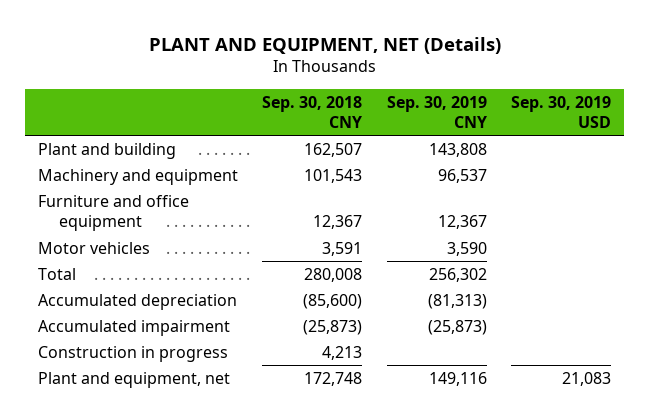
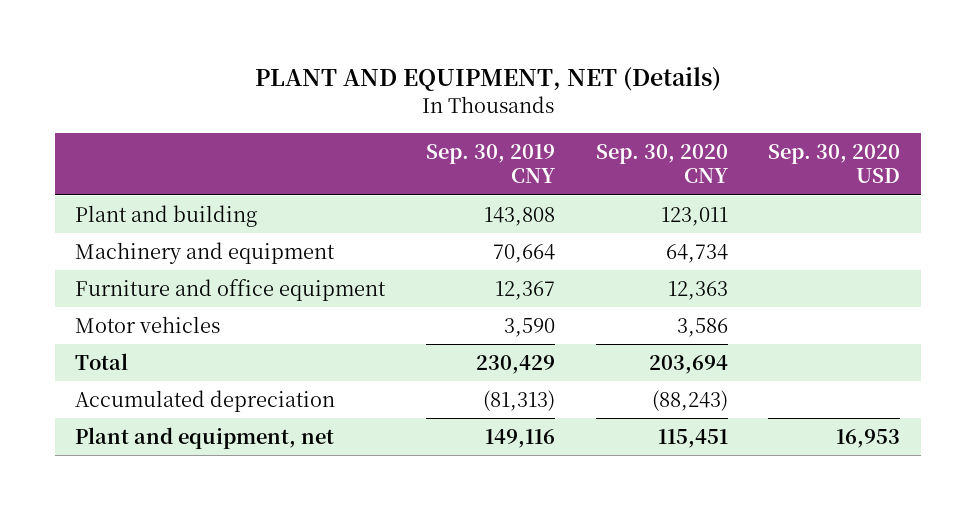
[262,95,363,128] Sep. 30, 2018 CNY -> none
[511,95,612,128] Sep. 30, 2019 USD -> none
none -> [595,143,728,184] Sep. 30, 2020 CNY
none -> [768,143,901,184] Sep. 30, 2020 USD
[437,169,487,184] 96,537 -> [492,243,555,263] 70,664
[428,268,487,283] 256,302 -> [475,354,555,374] 230,429
[37,320,230,337] Accumulated impairment -> none
[37,346,228,363] Construction in progress -> none

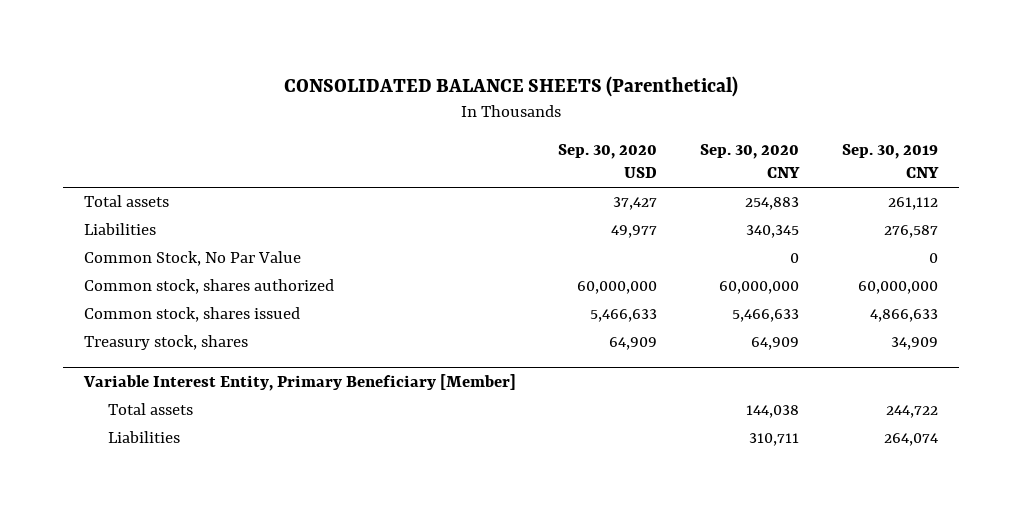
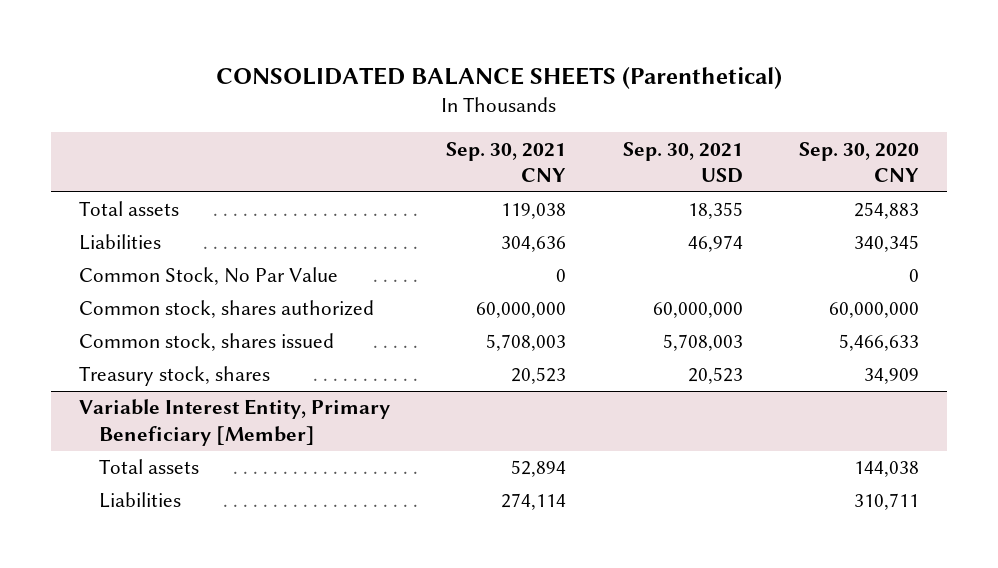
[558,143,658,179] Sep. 30, 2020 USD -> none
[841,143,939,179] Sep. 30, 2019 CNY -> none
none -> [446,141,567,183] Sep. 30, 2021 CNY
none -> [622,141,743,184] Sep. 30, 2021 USD
[751,337,800,351] 64,909 -> [863,368,919,385] 34,909

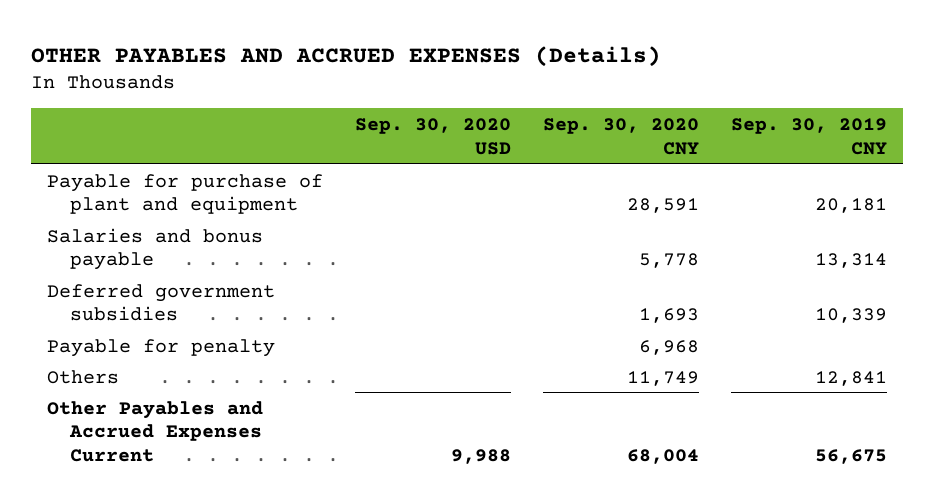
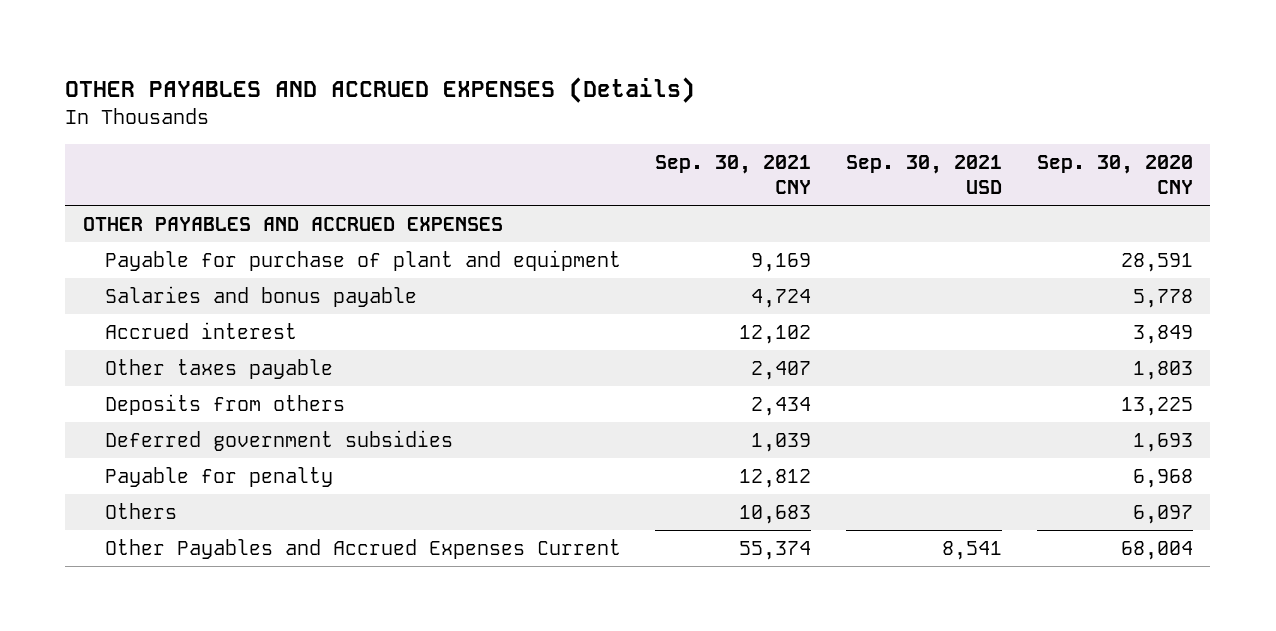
[354,117,511,155] Sep. 30, 2020 USD -> none
[731,117,888,155] Sep. 30, 2019 CNY -> none
none -> [655,154,812,195] Sep. 30, 2021 CNY
none -> [846,154,1003,195] Sep. 30, 2021 USD
none -> [82,217,503,232] OTHER PAYABLES AND ACCRUED EXPENSES
none -> [104,322,297,340] Accrued interest
none -> [104,359,333,380] Other taxes payable
none -> [104,394,345,416] Deposits from others
[627,370,700,386] 11,749 -> [1132,505,1193,525] 6,097

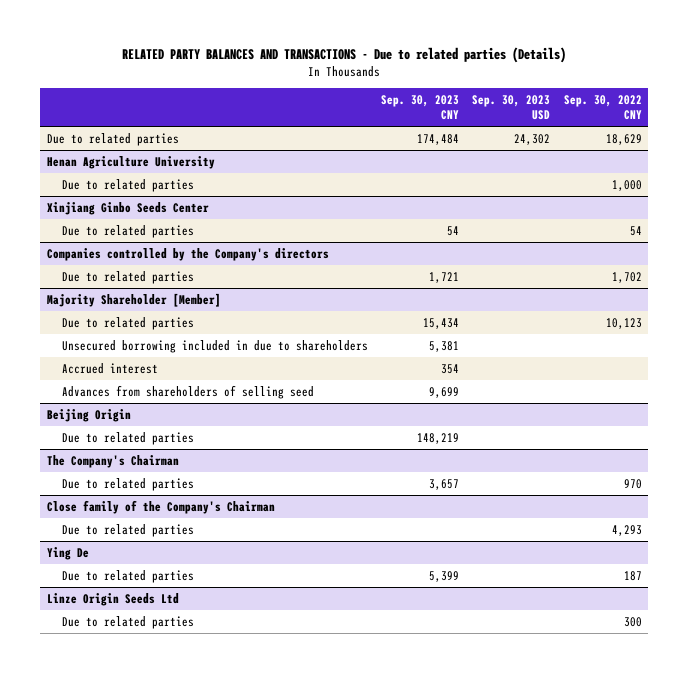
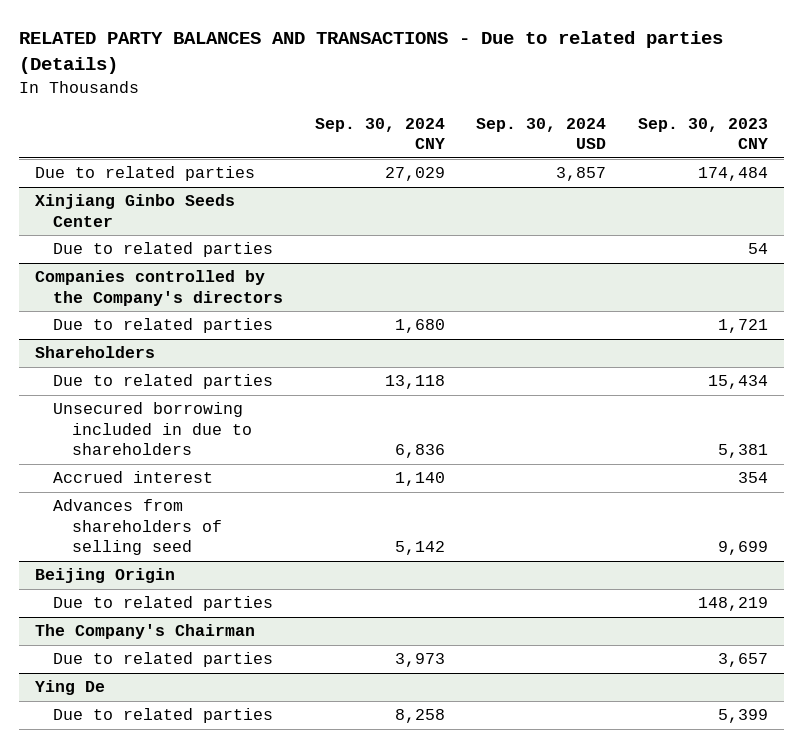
[472,94,551,121] Sep. 30, 2023 USD -> none
[563,94,642,121] Sep. 30, 2022 CNY -> none
none -> [314,117,445,150] Sep. 30, 2024 CNY
none -> [476,117,607,150] Sep. 30, 2024 USD
[46,155,215,169] Henan Agriculture University -> none
[61,178,194,192] Due to related parties -> none
[46,292,221,307] Majority Shareholder [Member] -> [34,346,155,359] Shareholders
[46,499,275,514] Close family of the Company's Chairman -> none
[61,523,194,537] Due to related parties -> none
[46,592,179,606] Linze Origin Seeds Ltd -> none
[61,615,194,629] Due to related parties -> none

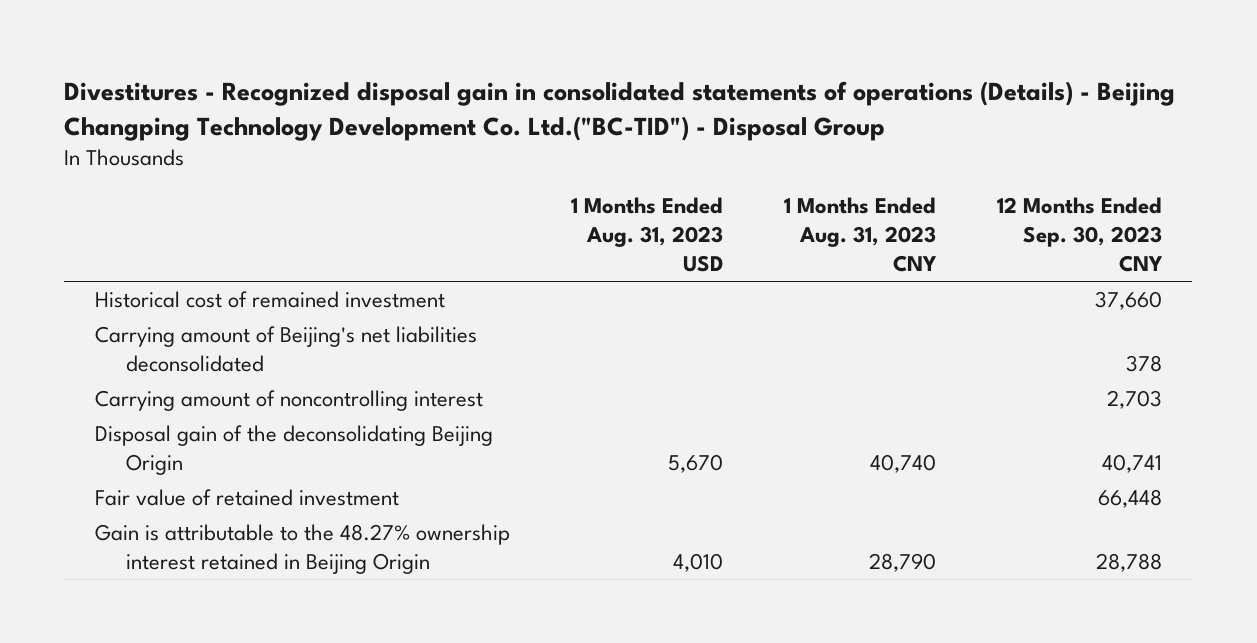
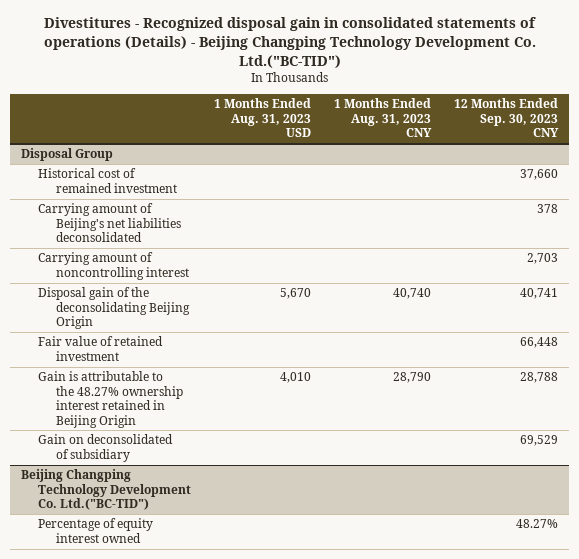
[64,80,1176,141] Divestitures - Recognized disposal gain in consolidated statements of operations (Details) - Beijing Changping Technology Development Co. Ltd.("BC-TID") - Disposal Group -> [43,17,536,68] Divestitures - Recognized disposal gain in consolidated statements of operations (Details) - Beijing Changping Technology Development Co. Ltd.("BC-TID")
none -> [21,148,114,162] Disposal Group
none -> [38,434,174,462] Gain on deconsolidated of subsidiary
none -> [21,469,192,511] Beijing Changping Technology Development Co. Ltd.("BC-TID")
none -> [38,518,154,543] Percentage of equity interest owned

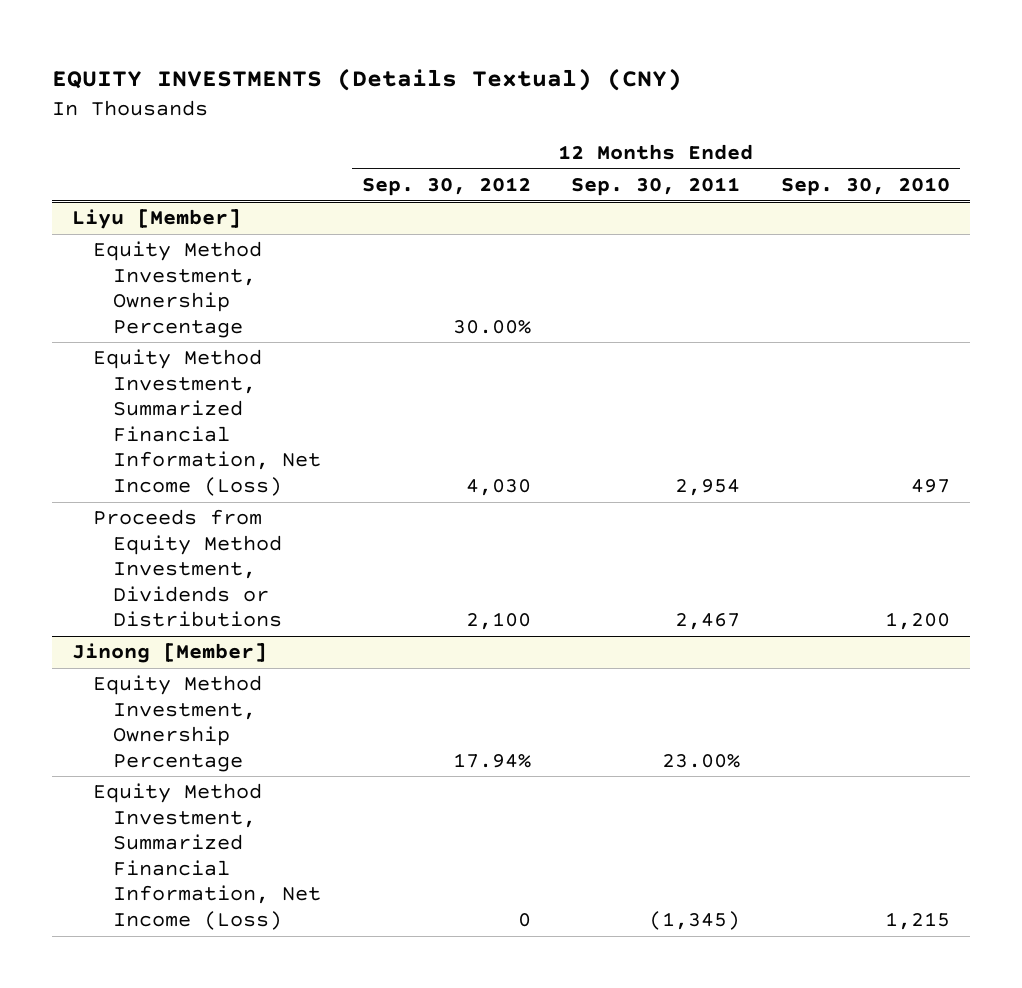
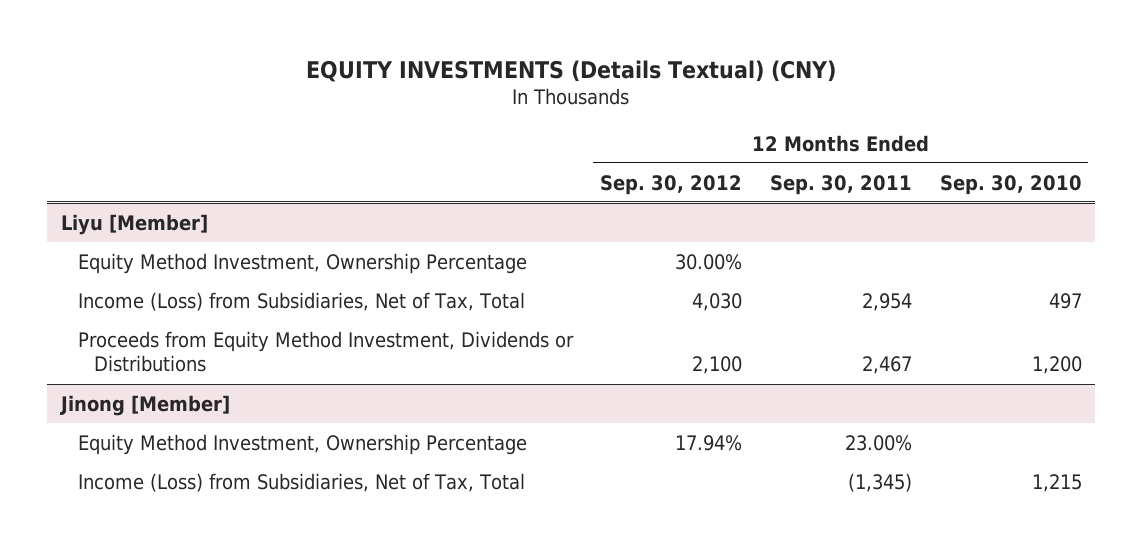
[92,349,322,496] Equity Method Investment, Summarized Financial Information, Net Income (Loss) -> [77,291,525,311] Income (Loss) from Subsidiaries, Net of Tax, Total
[92,783,322,930] Equity Method Investment, Summarized Financial Information, Net Income (Loss) -> none
none -> [77,472,525,492] Income (Loss) from Subsidiaries, Net of Tax, Total

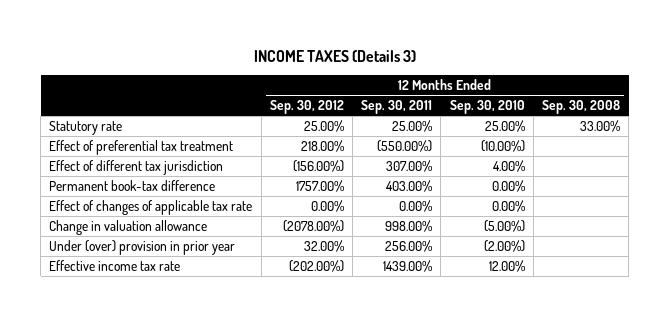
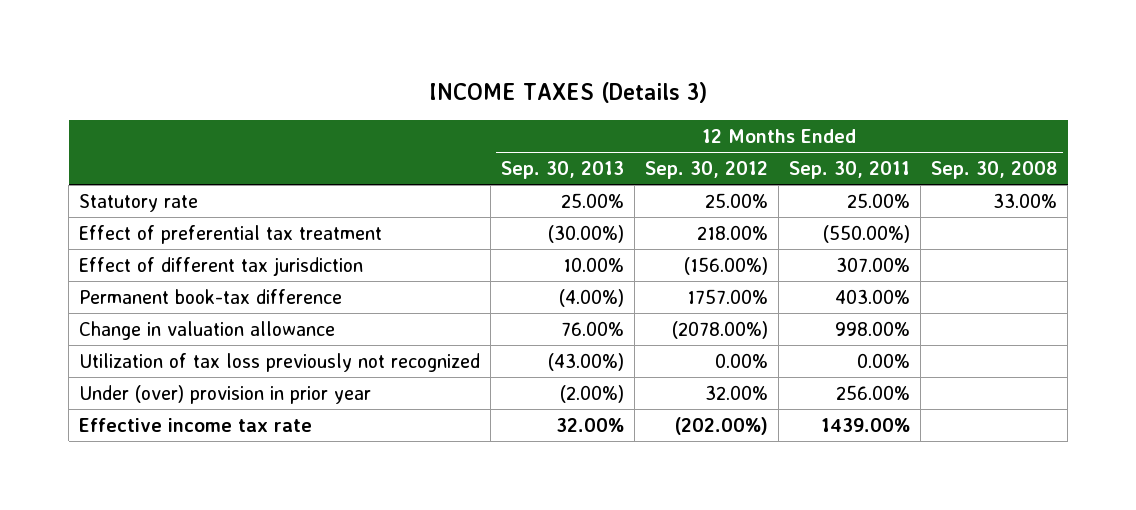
[449,100,525,115] Sep. 30, 2010 -> none
none -> [501,161,625,180] Sep. 30, 2013
[49,199,253,215] Effect of changes of applicable tax rate -> none
none -> [79,352,481,372] Utilization of tax loss previously not recognized

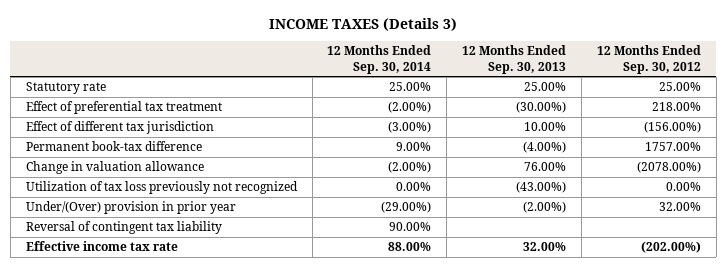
[789,161,911,180] Sep. 30, 2011 -> none
[931,161,1058,180] Sep. 30, 2008 -> none
none -> [327,45,432,74] 12 Months Ended Sep. 30, 2014
[79,384,372,404] Under (over) provision in prior year -> [25,201,236,215] Under/(Over) provision in prior year
none -> [25,221,222,235] Reversal of contingent tax liability

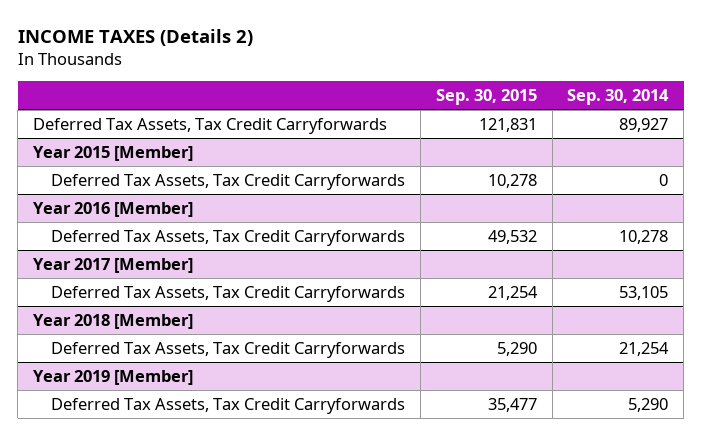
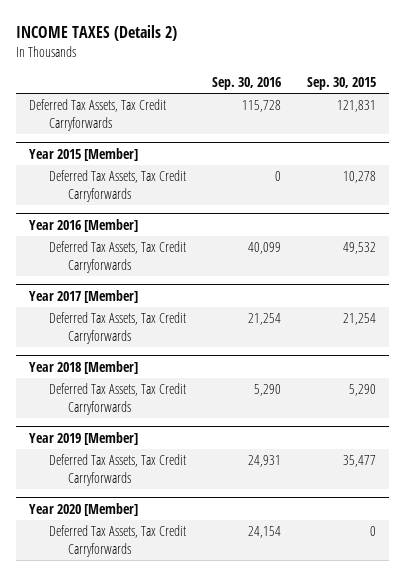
[567,89,670,106] Sep. 30, 2014 -> none
none -> [211,77,281,91] Sep. 30, 2016
none -> [29,503,139,517] Year 2020 [Member]
none -> [48,525,186,557] Deferred Tax Assets, Tax Credit Carryforwards

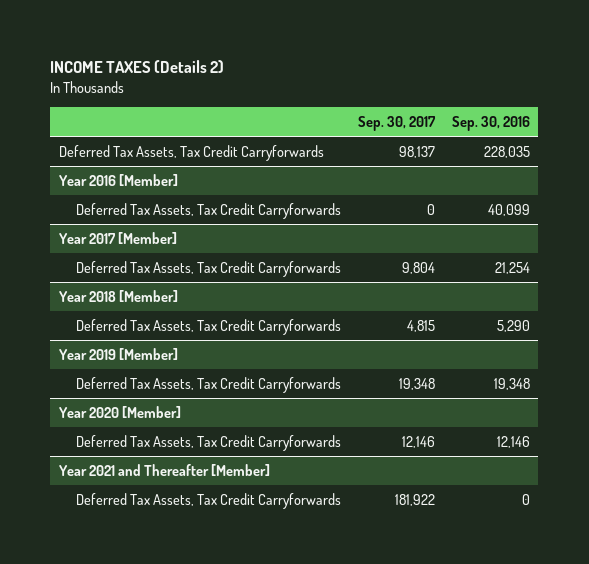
[307,77,377,91] Sep. 30, 2015 -> none
none -> [357,116,436,132] Sep. 30, 2017
[29,148,139,162] Year 2015 [Member] -> none
[48,170,186,202] Deferred Tax Assets, Tax Credit Carryforwards -> none
[241,100,281,113] 115,728 -> [483,146,530,159] 228,035
[247,455,281,468] 24,931 -> [493,378,530,391] 19,348
[247,526,281,539] 24,154 -> [496,436,530,449] 12,146
none -> [58,464,270,477] Year 2021 and Thereafter [Member]
none -> [75,493,341,510] Deferred Tax Assets, Tax Credit Carryforwards

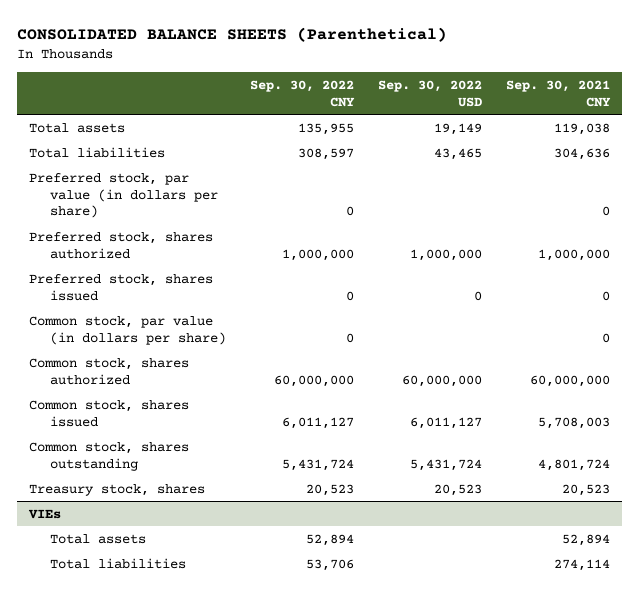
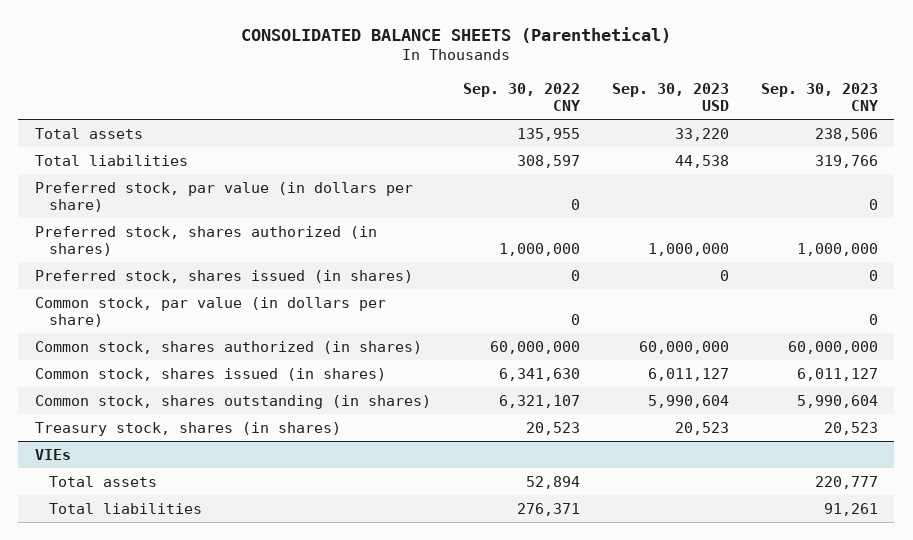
[377,79,482,107] Sep. 30, 2022 USD -> none
[506,79,612,107] Sep. 30, 2021 CNY -> none
none -> [612,82,730,111] Sep. 30, 2023 USD
none -> [761,82,879,111] Sep. 30, 2023 CNY
[28,231,213,259] Preferred stock, shares authorized -> [34,225,377,256] Preferred stock, shares authorized (in shares)
[28,273,213,301] Preferred stock, shares issued -> [34,269,413,283] Preferred stock, shares issued (in shares)
[28,357,189,385] Common stock, shares authorized -> [34,340,422,354] Common stock, shares authorized (in shares)
[28,399,189,427] Common stock, shares issued -> [34,367,386,381] Common stock, shares issued (in shares)
[281,416,354,429] 6,011,127 -> [498,367,580,381] 6,341,630
[28,441,189,471] Common stock, shares outstanding -> [34,394,431,409] Common stock, shares outstanding (in shares)
[281,458,354,471] 5,431,724 -> [498,394,580,408] 6,321,107
[28,483,205,496] Treasury stock, shares -> [34,421,341,436] Treasury stock, shares (in shares)
[305,558,354,571] 53,706 -> [516,502,580,516] 276,371

